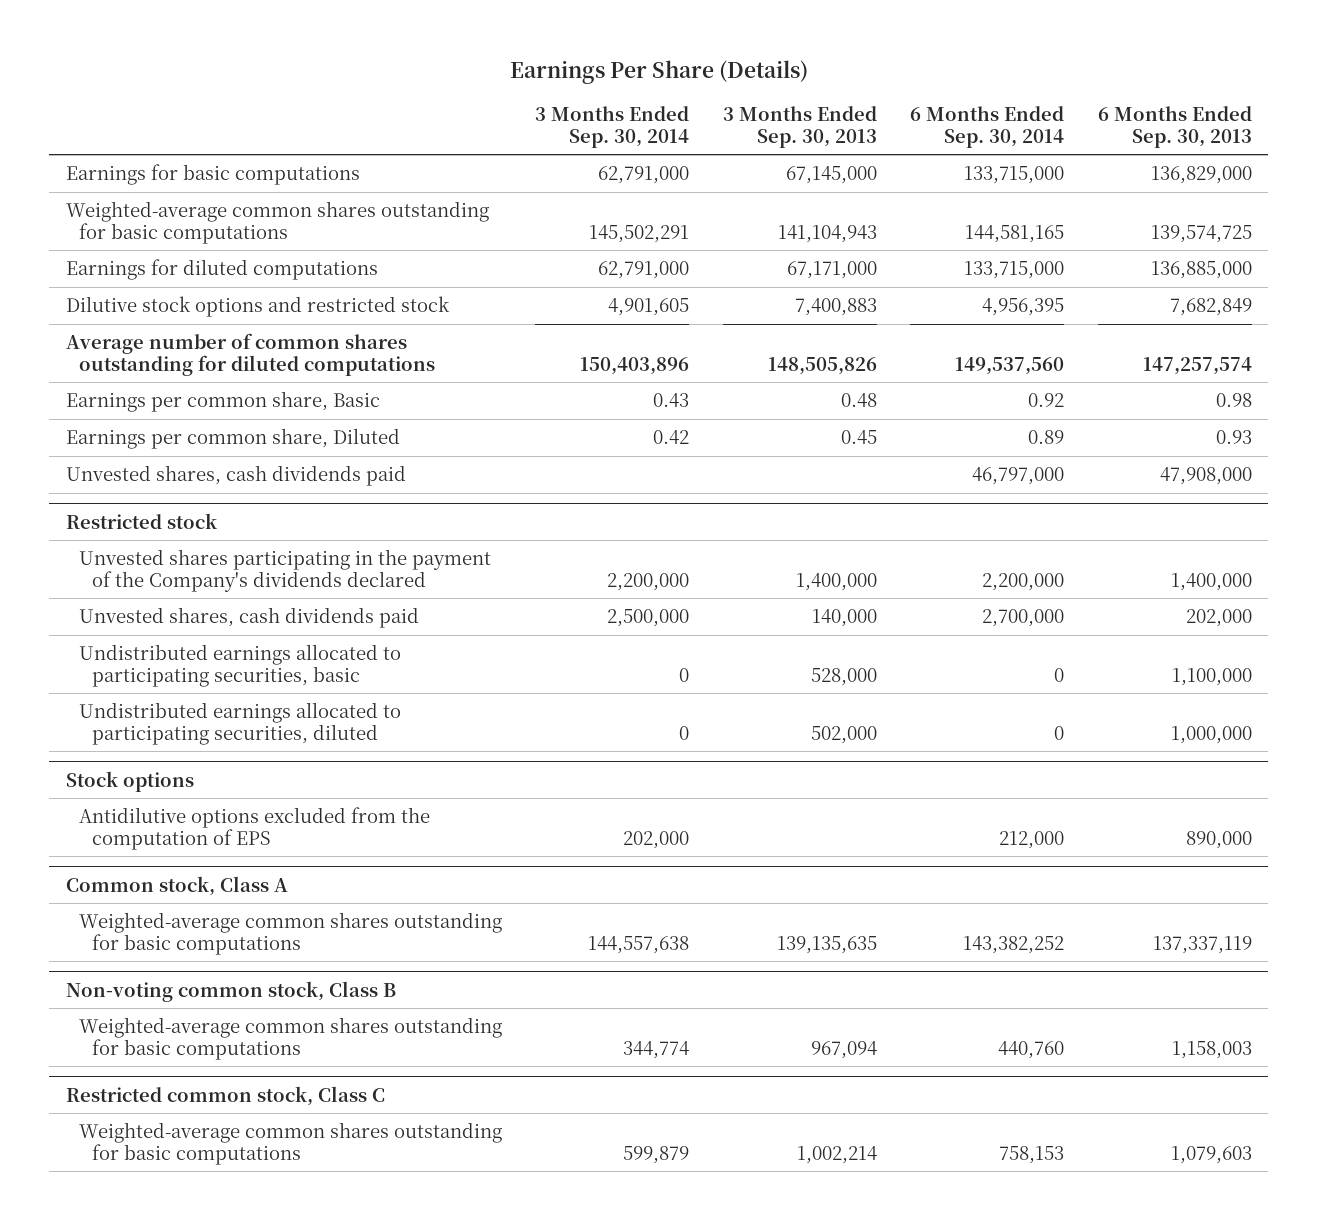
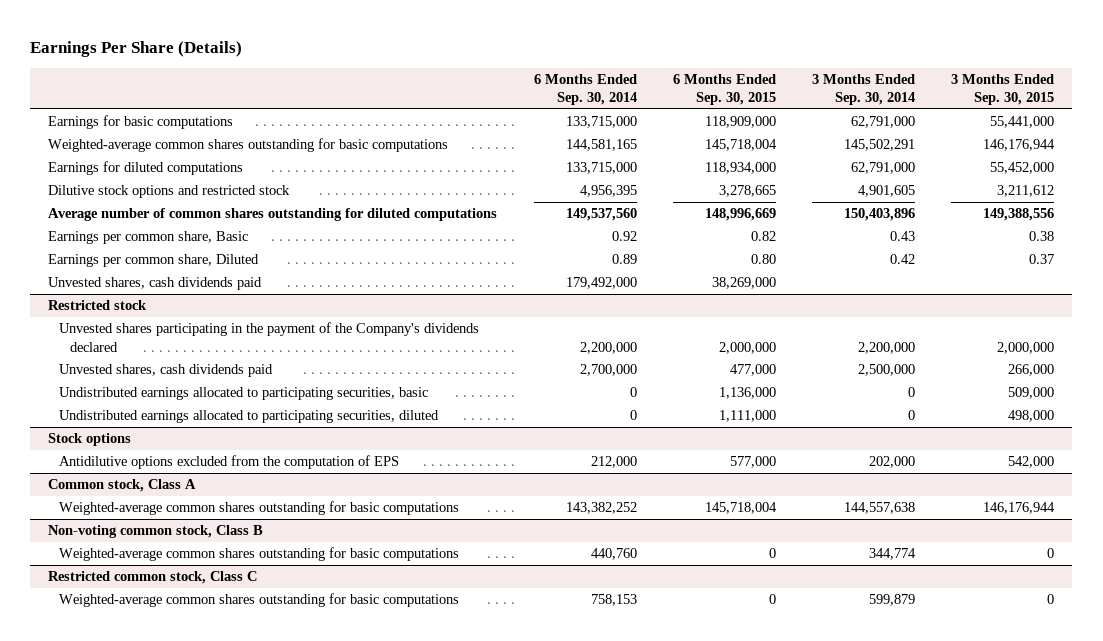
[722,105,877,148] 3 Months Ended Sep. 30, 2013 -> none
[1097,105,1252,148] 6 Months Ended Sep. 30, 2013 -> none
none -> [672,73,776,106] 6 Months Ended Sep. 30, 2015
none -> [951,73,1055,106] 3 Months Ended Sep. 30, 2015
[972,466,1065,485] 46,797,000 -> [565,277,637,290] 179,492,000

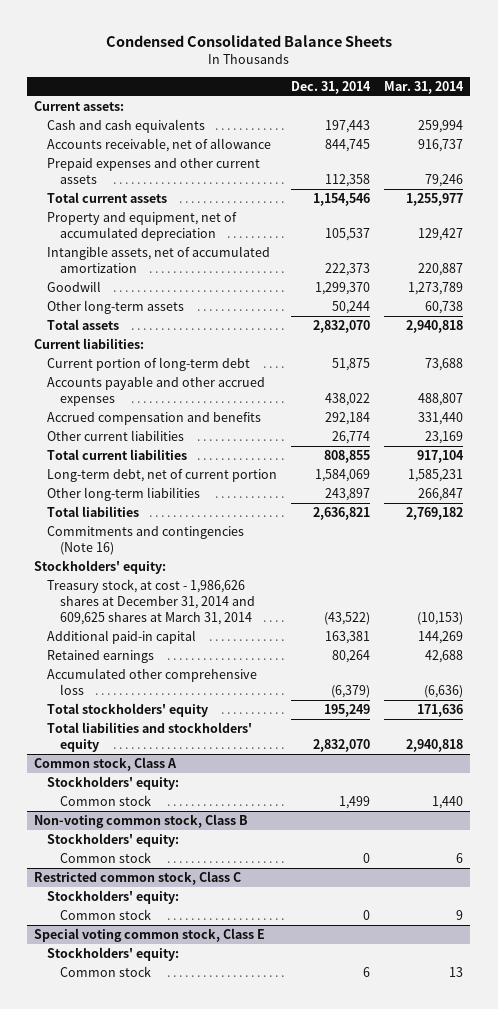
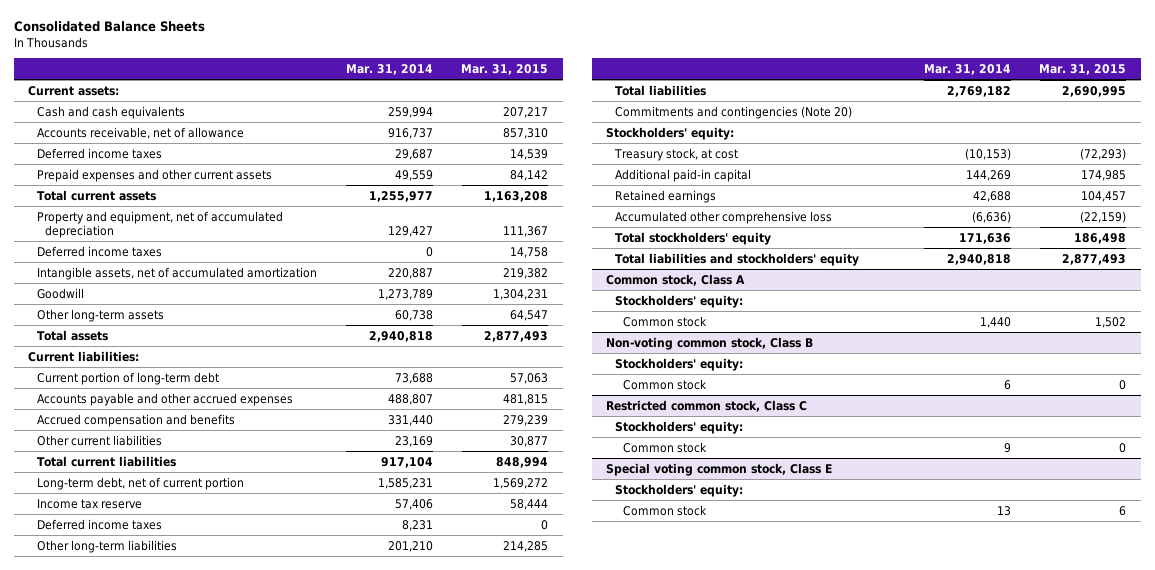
[105,34,392,47] Condensed Consolidated Balance Sheets -> [13,21,205,33] Consolidated Balance Sheets
[291,80,372,94] Dec. 31, 2014 -> none
none -> [461,63,549,75] Mar. 31, 2015
none -> [36,147,162,159] Deferred income taxes
[425,174,464,188] 79,246 -> [394,169,433,181] 49,559
none -> [36,245,162,257] Deferred income taxes
none -> [36,498,142,509] Income tax reserve
none -> [36,518,162,530] Deferred income taxes
[418,488,464,502] 266,847 -> [387,540,433,552] 201,210
[47,526,245,556] Commitments and contingencies (Note 16) -> [614,105,852,119] Commitments and contingencies (Note 20)
[47,579,256,625] Treasury stock, at cost - 1,986,626 shares at December 31, 2014 and 609,625 shares at March 31, 2014 -> [613,147,738,161] Treasury stock, at cost

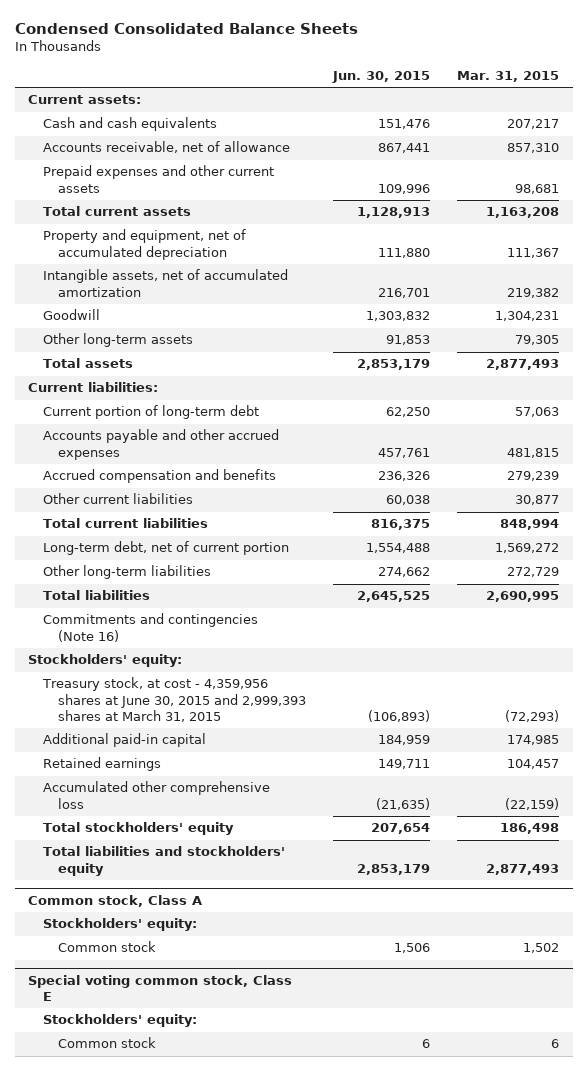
[13,21,205,33] Consolidated Balance Sheets -> [14,23,358,35] Condensed Consolidated Balance Sheets
[345,63,433,75] Mar. 31, 2014 -> none
none -> [331,71,430,84] Jun. 30, 2015
[36,147,162,159] Deferred income taxes -> none
[510,169,549,181] 84,142 -> [515,183,560,194] 98,681
[36,245,162,257] Deferred income taxes -> none
[510,309,549,321] 64,547 -> [515,335,560,346] 79,305
[36,498,142,509] Income tax reserve -> none
[36,518,162,530] Deferred income taxes -> none
[503,540,549,552] 214,285 -> [507,567,560,578] 272,729
[614,105,852,119] Commitments and contingencies (Note 20) -> [42,613,258,642] Commitments and contingencies (Note 16)
[613,147,738,161] Treasury stock, at cost -> [41,677,306,722] Treasury stock, at cost - 4,359,956 shares at June 30, 2015 and 2,999,393 shares at March 31, 2015
[606,336,814,350] Non-voting common stock, Class B -> none
[614,357,743,371] Stockholders' equity: -> none
[622,378,707,390] Common stock -> none
[606,399,808,412] Restricted common stock, Class C -> none
[614,420,743,434] Stockholders' equity: -> none
[622,441,707,453] Common stock -> none

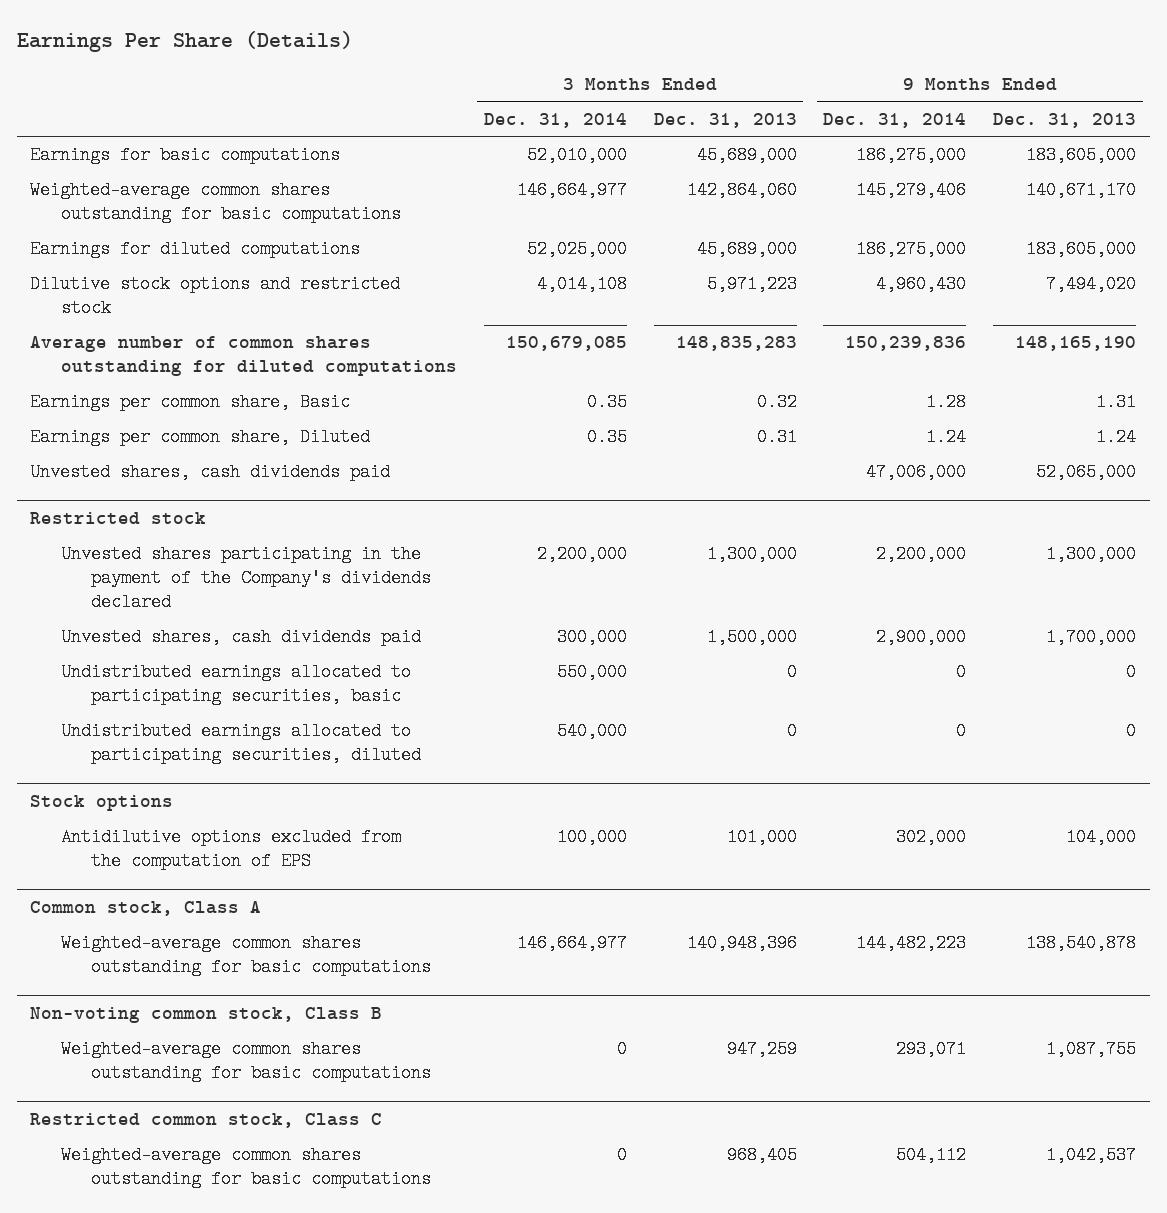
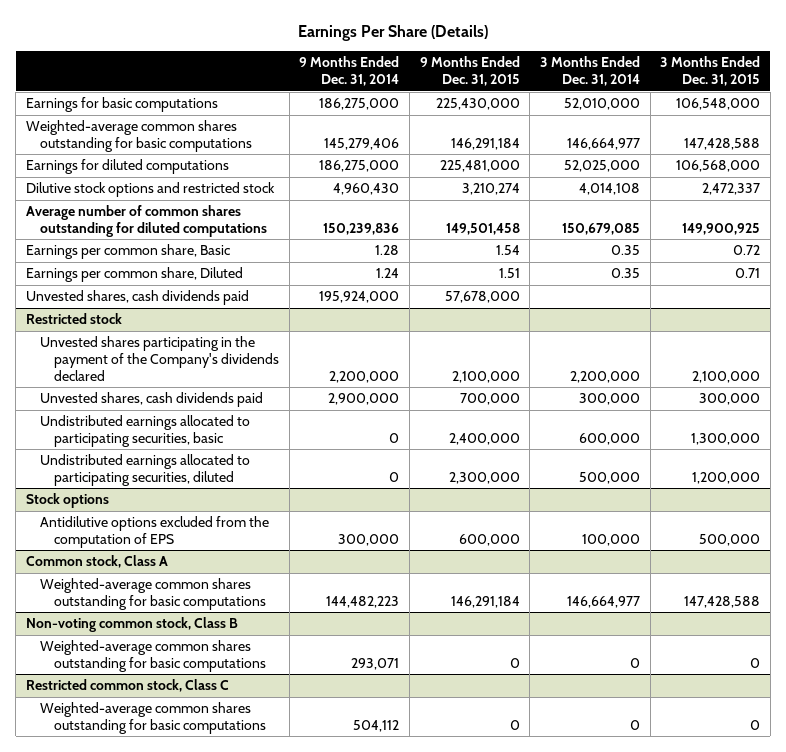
[653,112,797,128] Dec. 31, 2013 -> none
[993,112,1137,128] Dec. 31, 2013 -> none
none -> [419,56,520,87] 9 Months Ended Dec. 31, 2015
none -> [660,56,761,87] 3 Months Ended Dec. 31, 2015
[866,463,967,482] 47,006,000 -> [319,291,400,304] 195,924,000
[556,663,627,682] 550,000 -> [578,432,640,445] 600,000
[556,722,627,741] 540,000 -> [578,471,640,484] 500,000
[896,828,967,847] 302,000 -> [338,533,400,546] 300,000

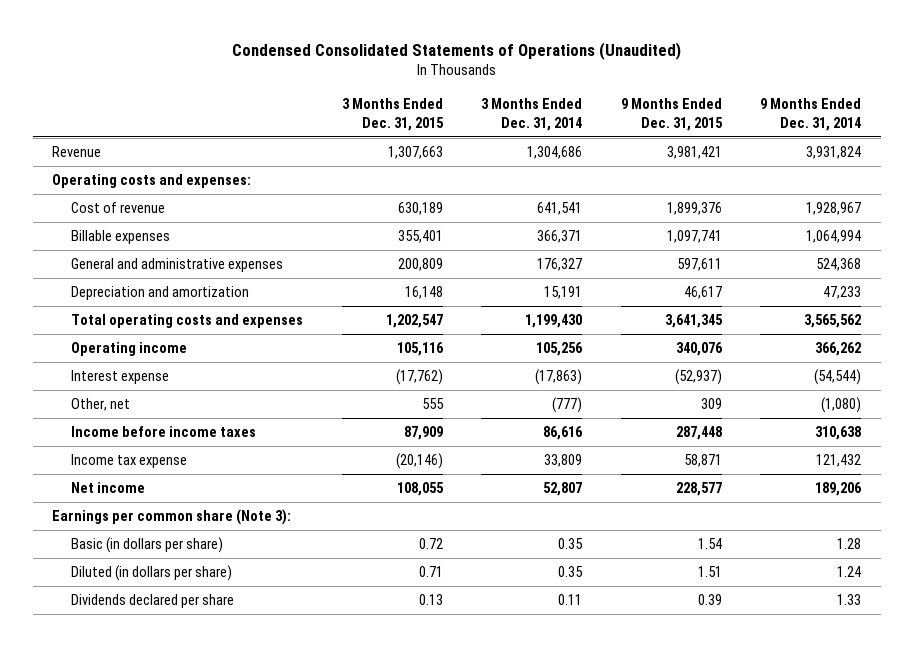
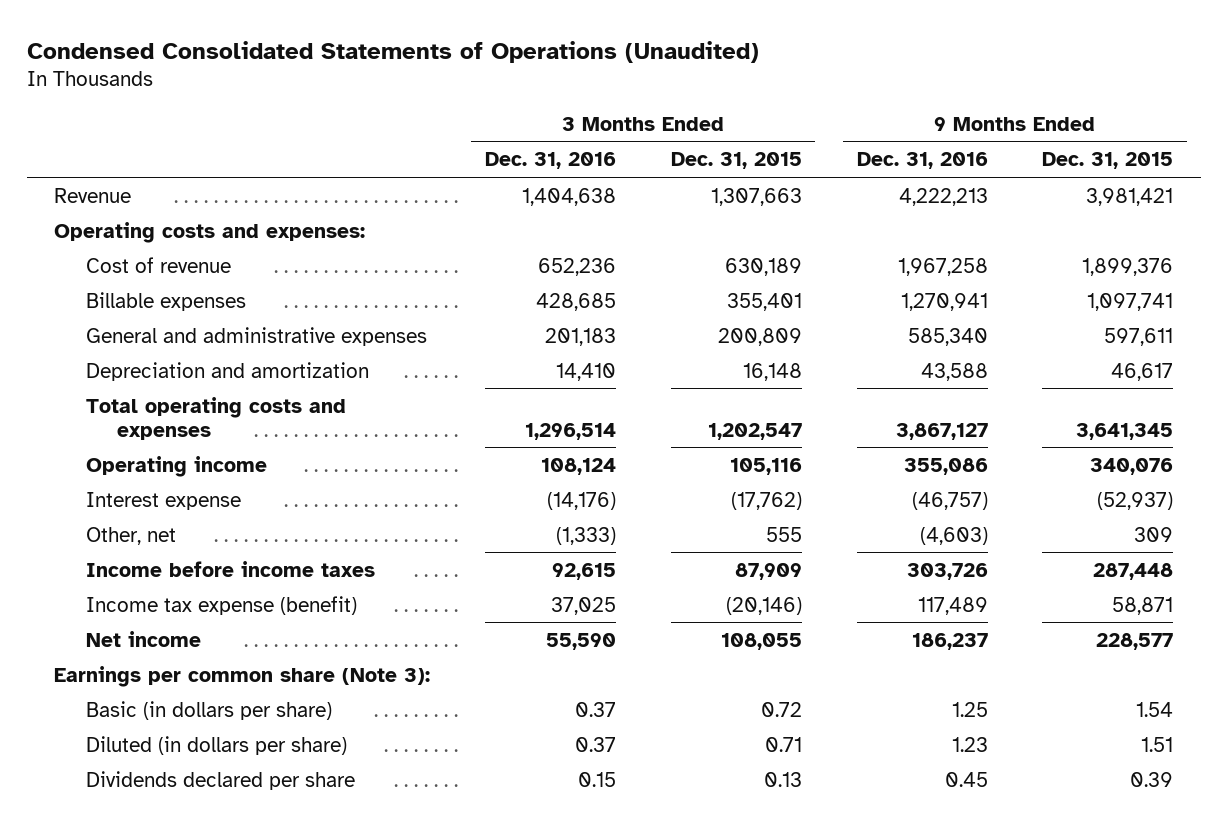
[481,97,583,131] 3 Months Ended Dec. 31, 2014 -> none
[760,97,862,131] 9 Months Ended Dec. 31, 2014 -> none
none -> [485,152,617,170] Dec. 31, 2016
none -> [856,152,988,170] Dec. 31, 2016
[71,454,188,469] Income tax expense -> [85,595,357,615] Income tax expense (benefit)

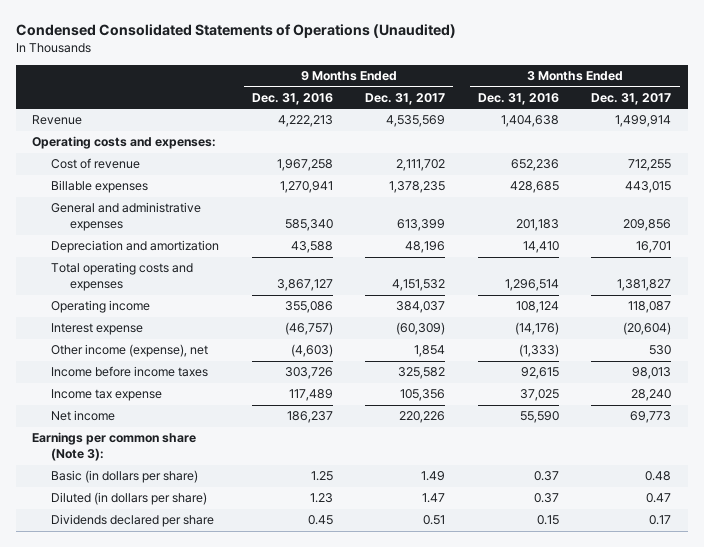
[670,152,802,170] Dec. 31, 2015 -> none
[1042,152,1174,170] Dec. 31, 2015 -> none
none -> [365,92,446,105] Dec. 31, 2017
none -> [591,92,672,105] Dec. 31, 2017
[85,526,176,545] Other, net -> [51,344,209,358] Other income (expense), net
[85,595,357,615] Income tax expense (benefit) -> [51,389,163,402] Income tax expense

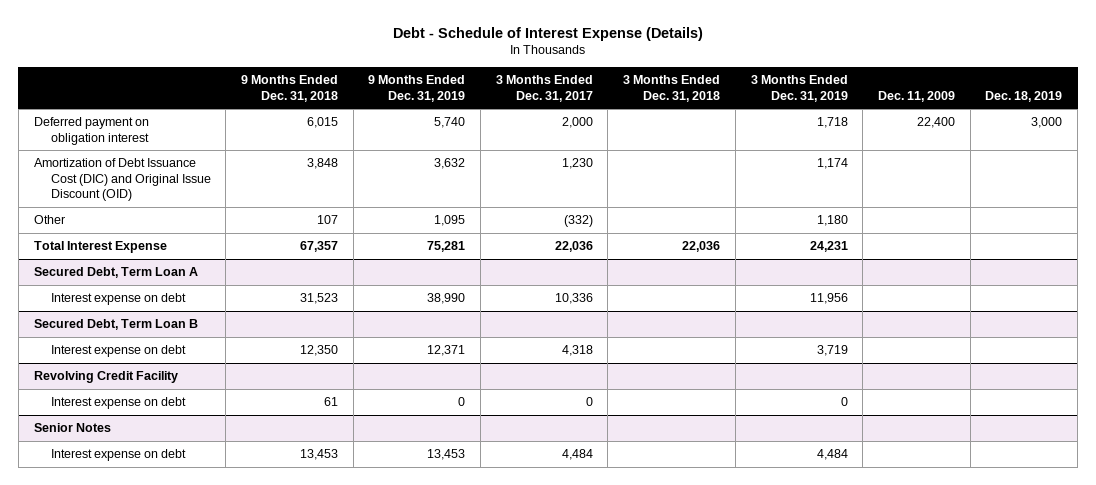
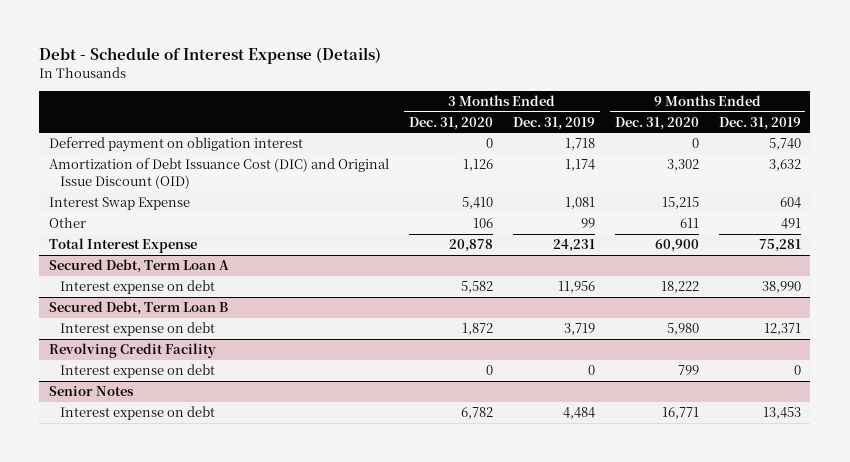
[240,74,338,102] 9 Months Ended Dec. 31, 2018 -> none
[495,74,593,102] 3 Months Ended Dec. 31, 2017 -> none
[623,74,721,102] 3 Months Ended Dec. 31, 2018 -> none
[877,90,955,102] Dec. 11, 2009 -> none
[985,90,1063,102] Dec. 18, 2019 -> none
none -> [409,116,494,130] Dec. 31, 2020
none -> [614,116,699,130] Dec. 31, 2020
none -> [49,197,191,211] Interest Swap Expense
[434,215,466,227] 1,095 -> [780,218,801,230] 491
[816,215,848,227] 1,180 -> [580,218,595,229] 99

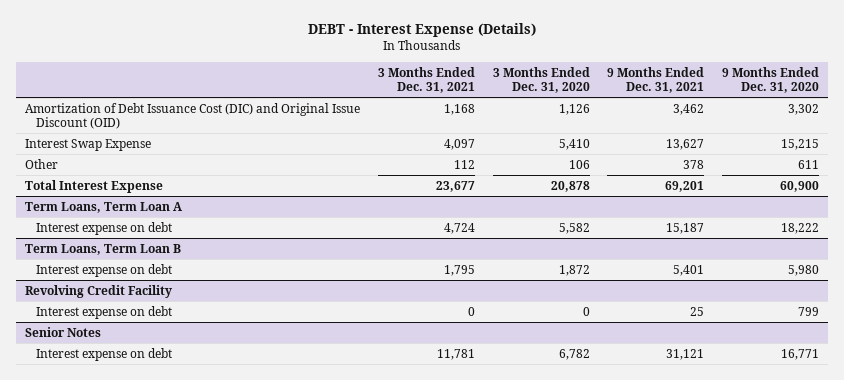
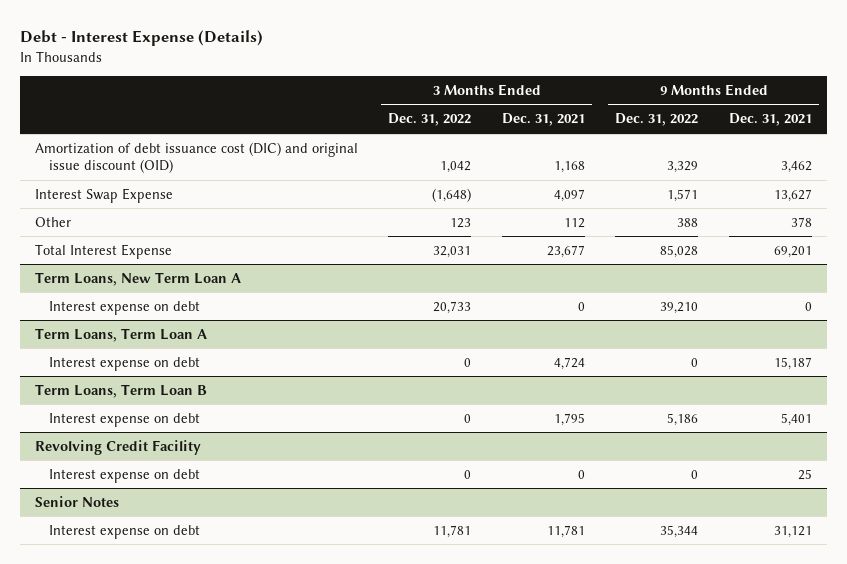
[308,23,537,38] DEBT - Interest Expense (Details) -> [19,30,263,47] Debt - Interest Expense (Details)
[492,66,590,93] 3 Months Ended Dec. 31, 2020 -> none
[722,66,820,93] 9 Months Ended Dec. 31, 2020 -> none
none -> [388,113,472,127] Dec. 31, 2022
none -> [615,113,699,127] Dec. 31, 2022
[25,102,361,129] Amortization of Debt Issuance Cost (DIC) and Original Issue Discount (OID) -> [34,141,358,174] Amortization of debt issuance cost (DIC) and original issue discount (OID)
none -> [34,271,241,286] Term Loans, New Term Loan A
none -> [48,300,200,315] Interest expense on debt

